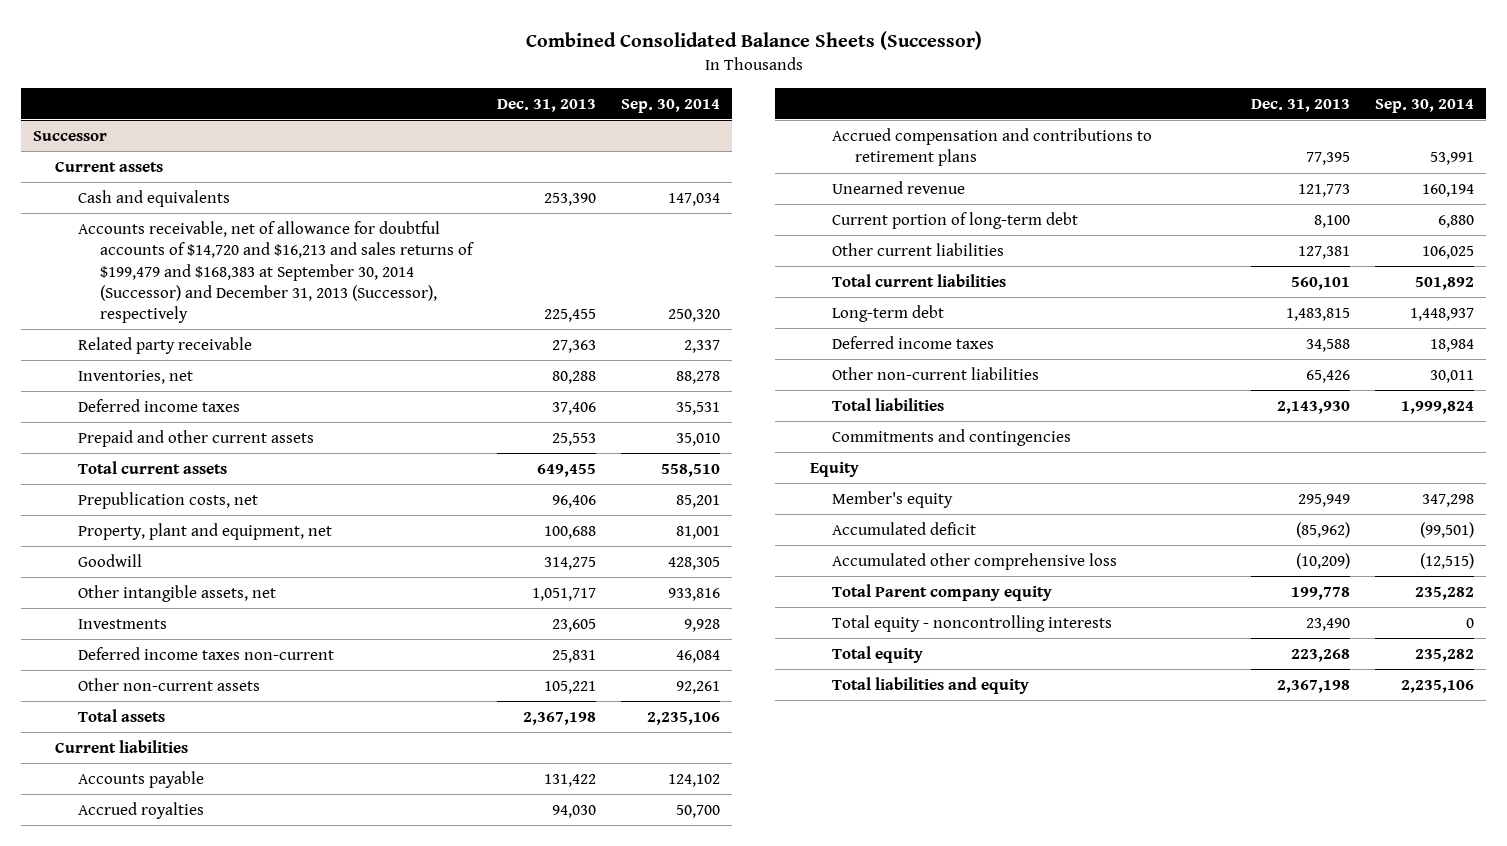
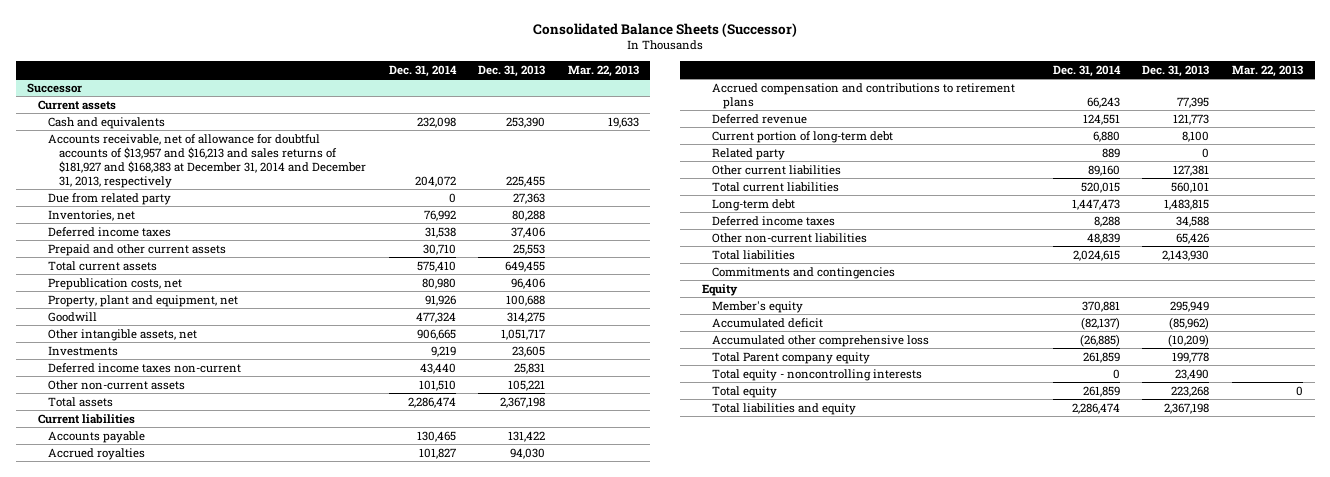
[525,31,982,51] Combined Consolidated Balance Sheets (Successor) -> [533,22,798,37] Consolidated Balance Sheets (Successor)
[620,98,720,113] Sep. 30, 2014 -> none
none -> [388,64,457,77] Dec. 31, 2014
none -> [568,64,640,77] Mar. 22, 2013
[77,220,475,324] Accounts receivable, net of allowance for doubtful accounts of $14,720 and $16,213 and sales returns of $199,479 and $168,383 at September 30, 2014 (Successor) and December 31, 2013 (Successor), respectively -> [48,133,366,188] Accounts receivable, net of allowance for doubtful accounts of $13,957 and $16,213 and sales returns of $181,927 and $168,383 at December 31, 2014 and December 31, 2013, respectively
[77,336,252,354] Related party receivable -> [48,192,172,205] Due from related party
[832,180,966,194] Unearned revenue -> [712,113,808,124] Deferred revenue
none -> [712,147,786,160] Related party

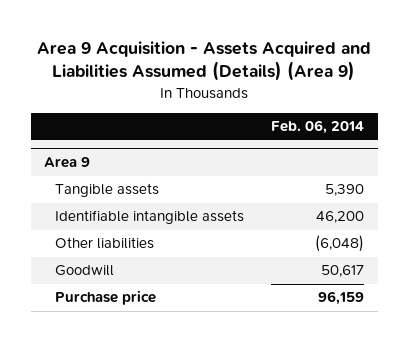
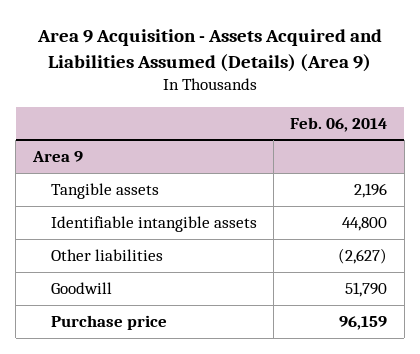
[325,184,365,197] 5,390 -> [354,182,388,198] 2,196
[316,211,365,224] 46,200 -> [342,216,388,231] 44,800
[315,235,365,253] (6,048) -> [338,247,388,264] (2,627)
[321,265,365,278] 50,617 -> [345,281,388,297] 51,790

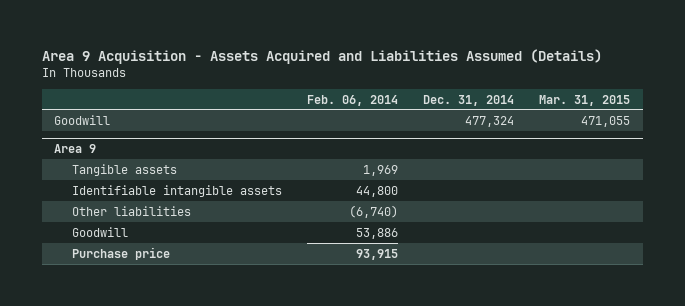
[37,28,383,72] Area 9 Acquisition - Assets Acquired and Liabilities Assumed (Details) (Area 9) -> [41,48,602,64] Area 9 Acquisition - Assets Acquired and Liabilities Assumed (Details)
none -> [423,94,515,106] Dec. 31, 2014
none -> [539,94,631,106] Mar. 31, 2015
none -> [54,114,111,125] Goodwill
[354,182,388,198] 2,196 -> [363,164,399,176] 1,969
[338,247,388,264] (2,627) -> [349,204,399,218] (6,740)
[345,281,388,297] 51,790 -> [356,227,399,239] 53,886
[339,315,388,330] 96,159 -> [356,248,399,260] 93,915

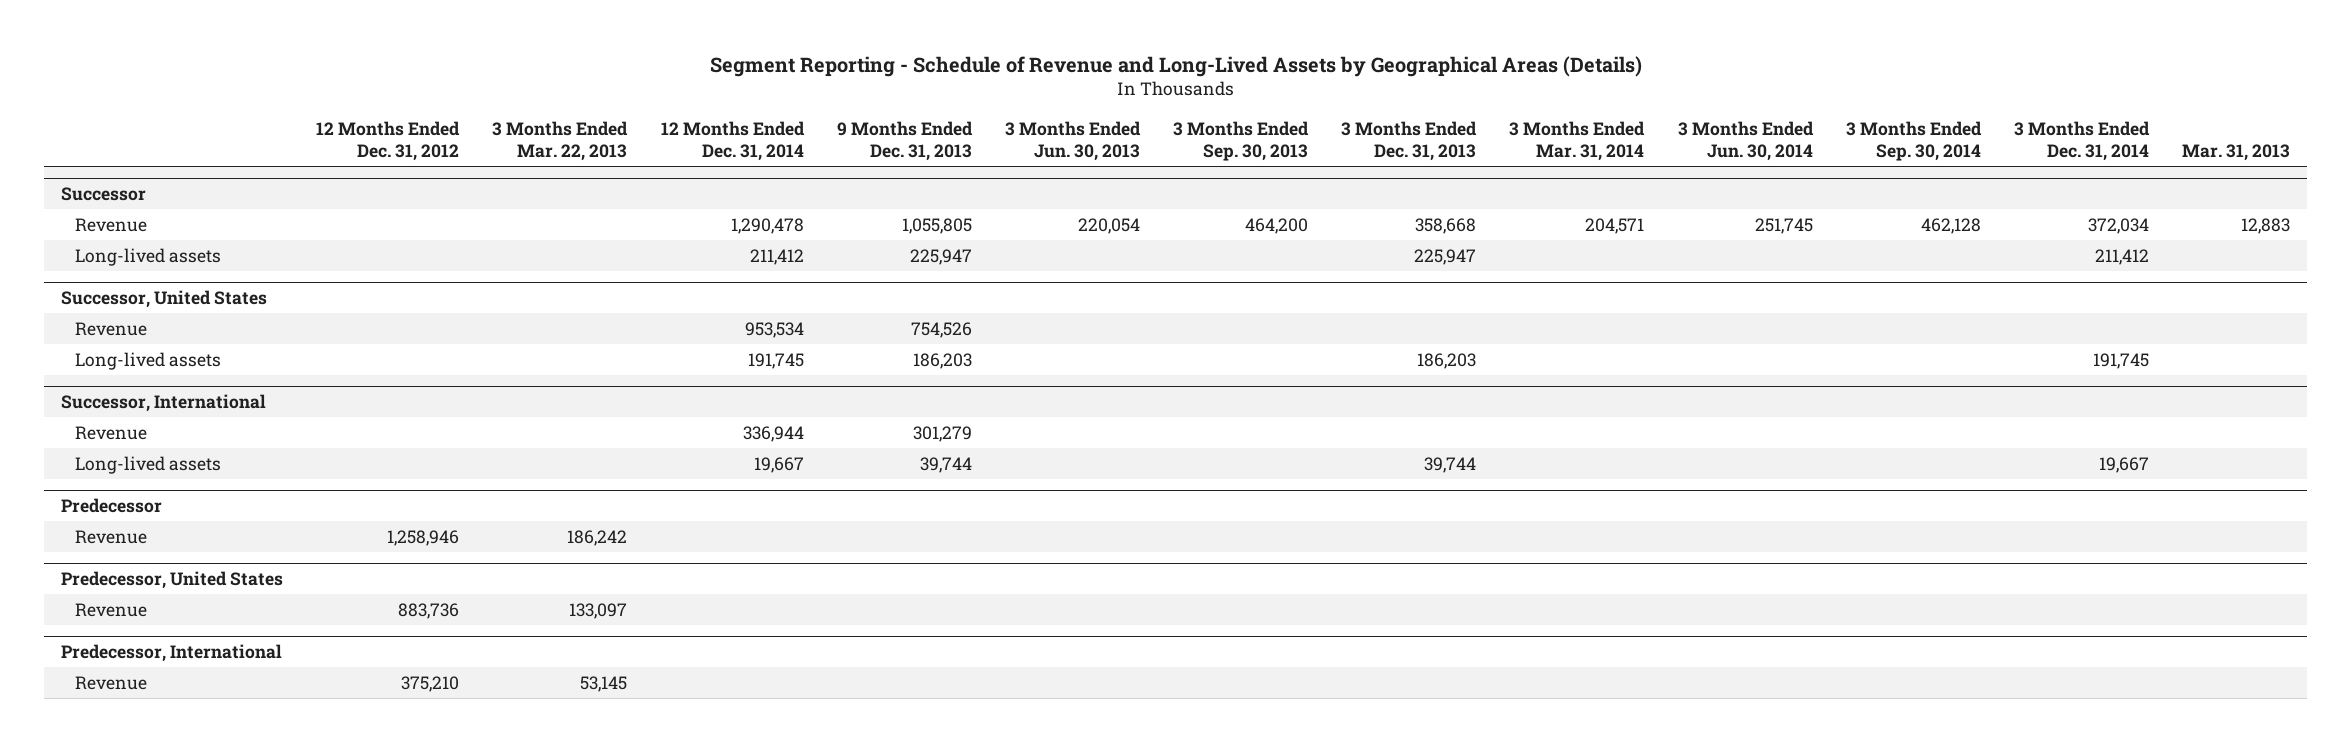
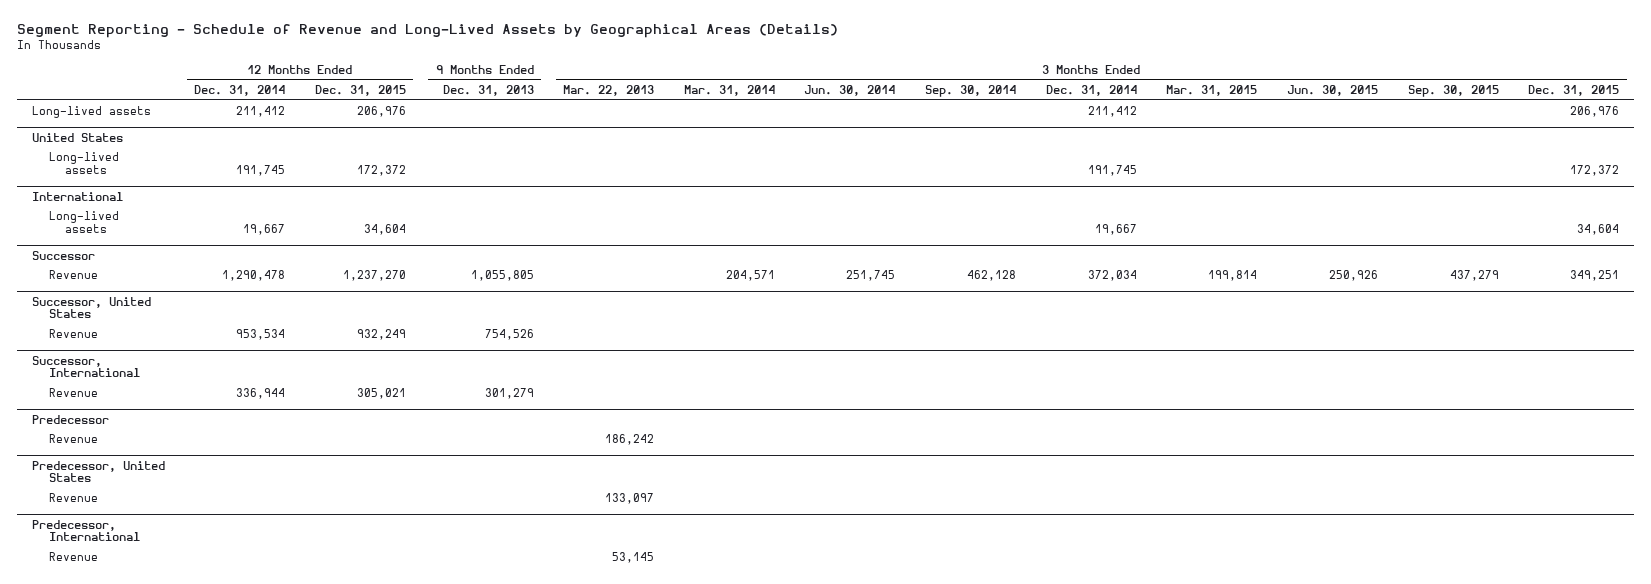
[316,120,461,162] 12 Months Ended Dec. 31, 2012 -> none
[1004,120,1141,162] 3 Months Ended Jun. 30, 2013 -> none
[1173,120,1310,162] 3 Months Ended Sep. 30, 2013 -> none
[1341,120,1478,162] 3 Months Ended Dec. 31, 2013 -> none
[2182,144,2291,162] Mar. 31, 2013 -> none
none -> [314,85,406,97] Dec. 31, 2015
none -> [1166,85,1258,97] Mar. 31, 2015
none -> [1286,85,1378,97] Jun. 30, 2015
none -> [1407,85,1499,98] Sep. 30, 2015
none -> [1528,85,1620,97] Dec. 31, 2015
none -> [31,106,151,119] Long-lived assets
none -> [31,132,123,142] United States
none -> [48,152,119,174] Long-lived assets
none -> [31,191,123,201] International
none -> [48,211,119,233] Long-lived assets
[74,247,221,266] Long-lived assets -> none
[74,351,221,370] Long-lived assets -> none
[74,455,221,474] Long-lived assets -> none

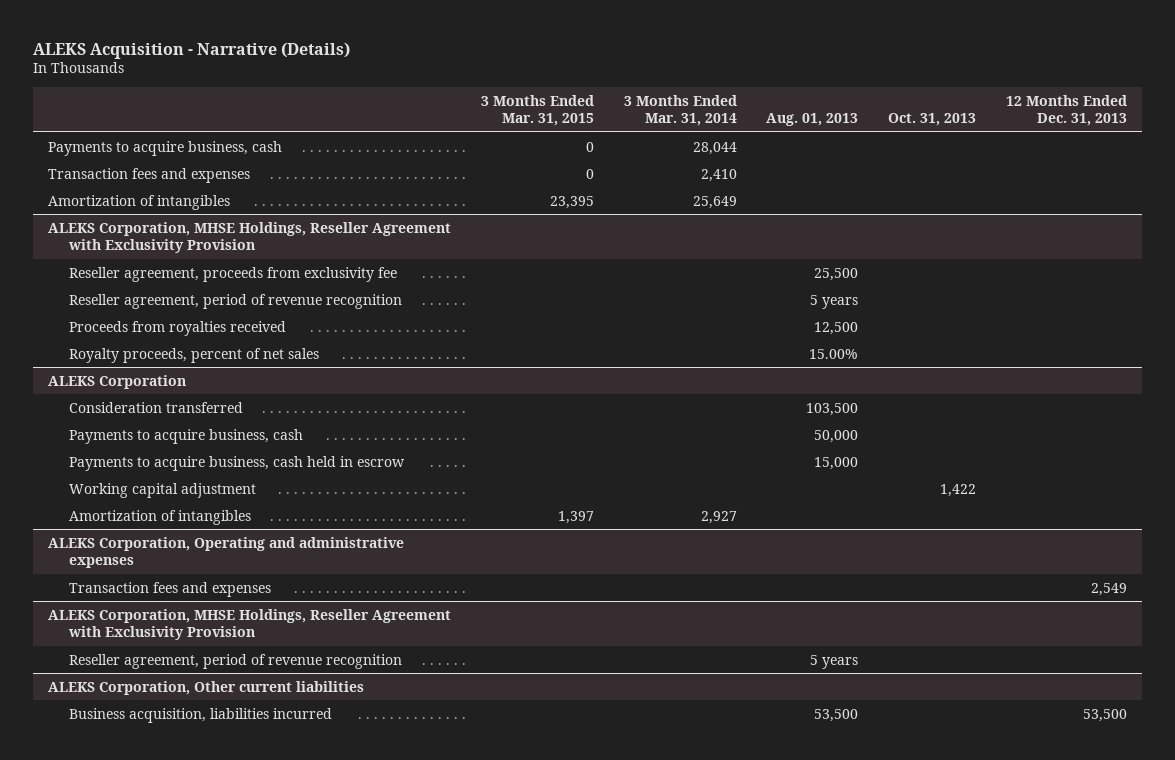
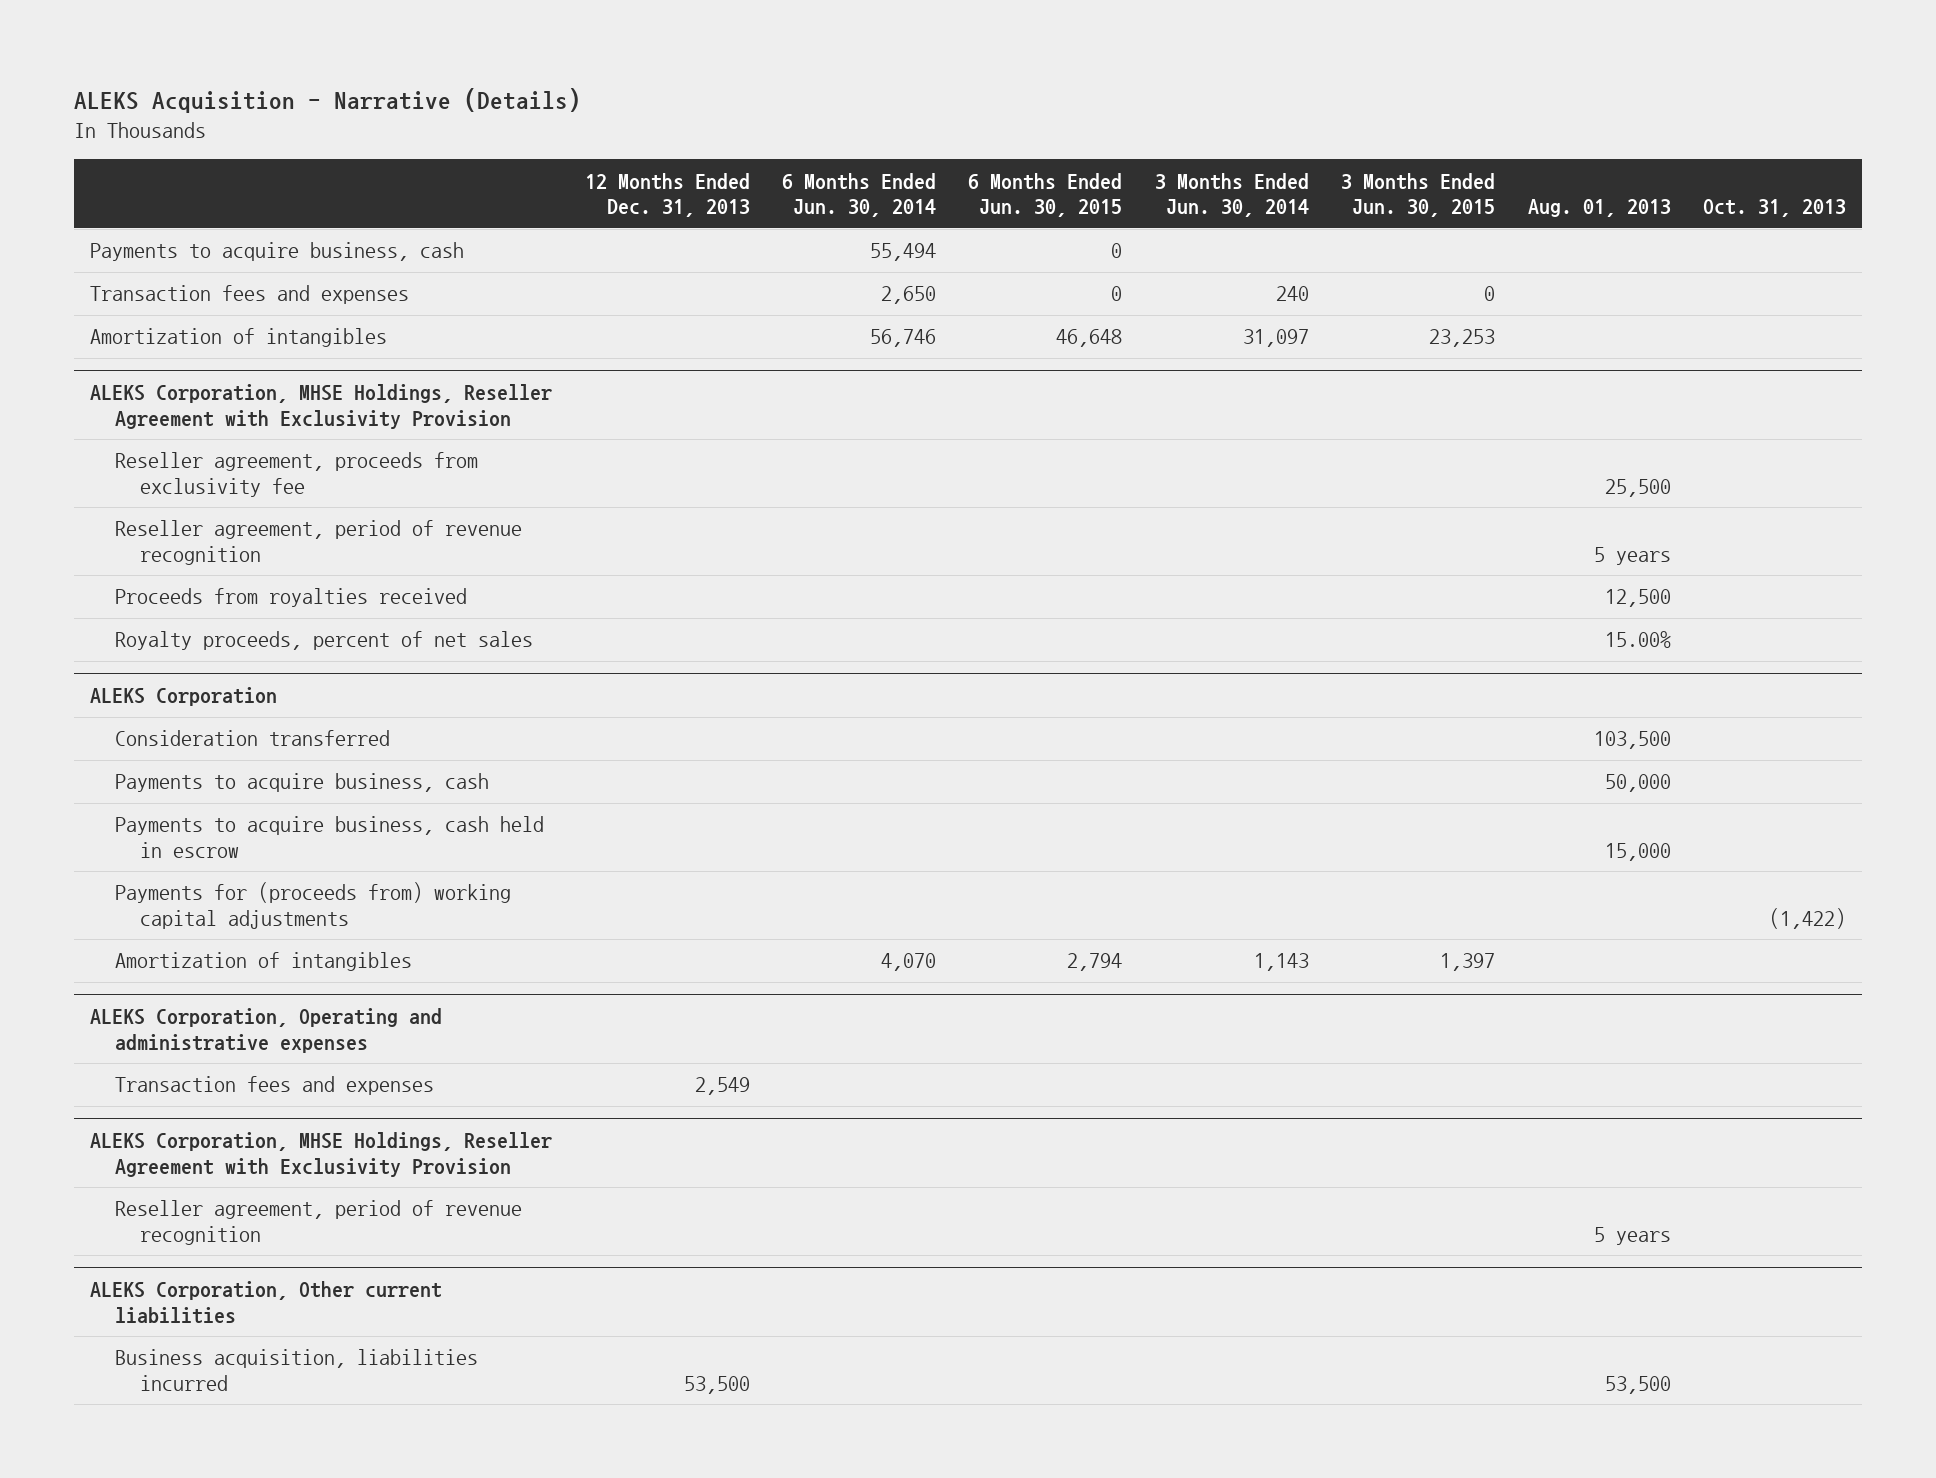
[480,94,594,127] 3 Months Ended Mar. 31, 2015 -> none
[623,94,737,127] 3 Months Ended Mar. 31, 2014 -> none
none -> [782,172,937,218] 6 Months Ended Jun. 30, 2014
none -> [968,172,1123,218] 6 Months Ended Jun. 30, 2015
none -> [1154,172,1309,218] 3 Months Ended Jun. 30, 2014
none -> [1341,172,1496,218] 3 Months Ended Jun. 30, 2015
[69,482,257,498] Working capital adjustment -> [115,882,512,929] Payments for (proceeds from) working capital adjustments
[939,483,976,497] 1,422 -> [1768,907,1846,929] (1,422)

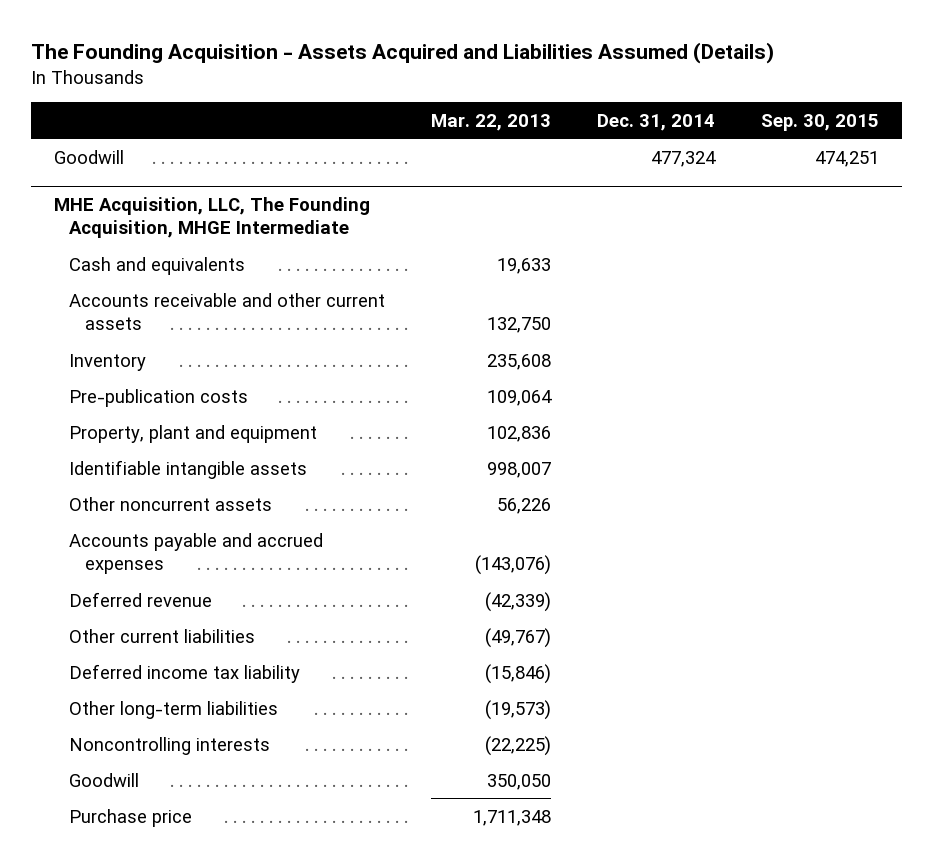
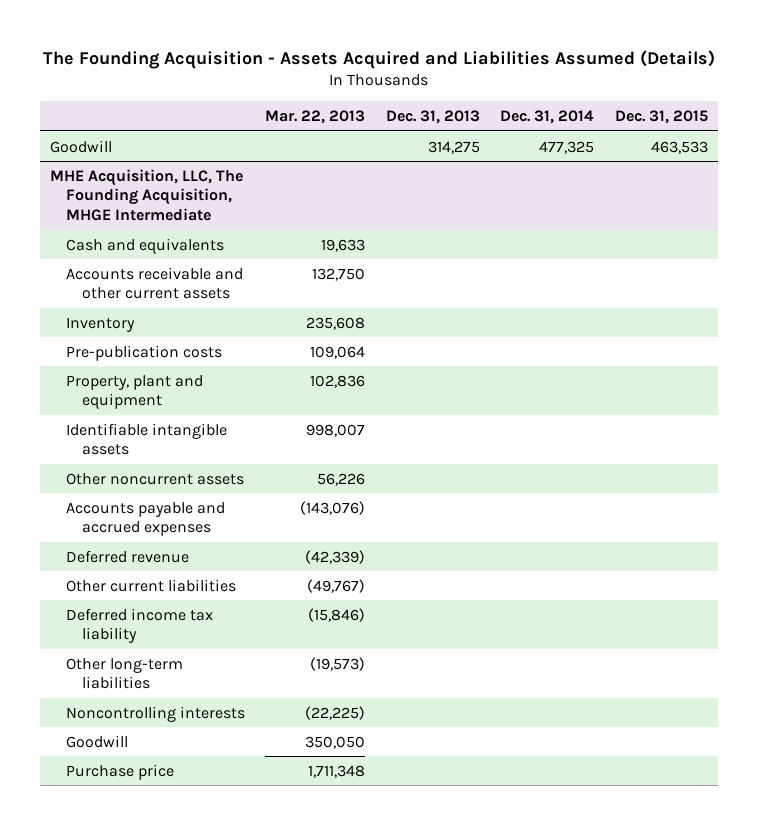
[760,113,879,131] Sep. 30, 2015 -> none
none -> [385,109,480,124] Dec. 31, 2013
none -> [614,109,708,124] Dec. 31, 2015
[651,150,717,167] 477,324 -> [539,140,595,154] 477,325

